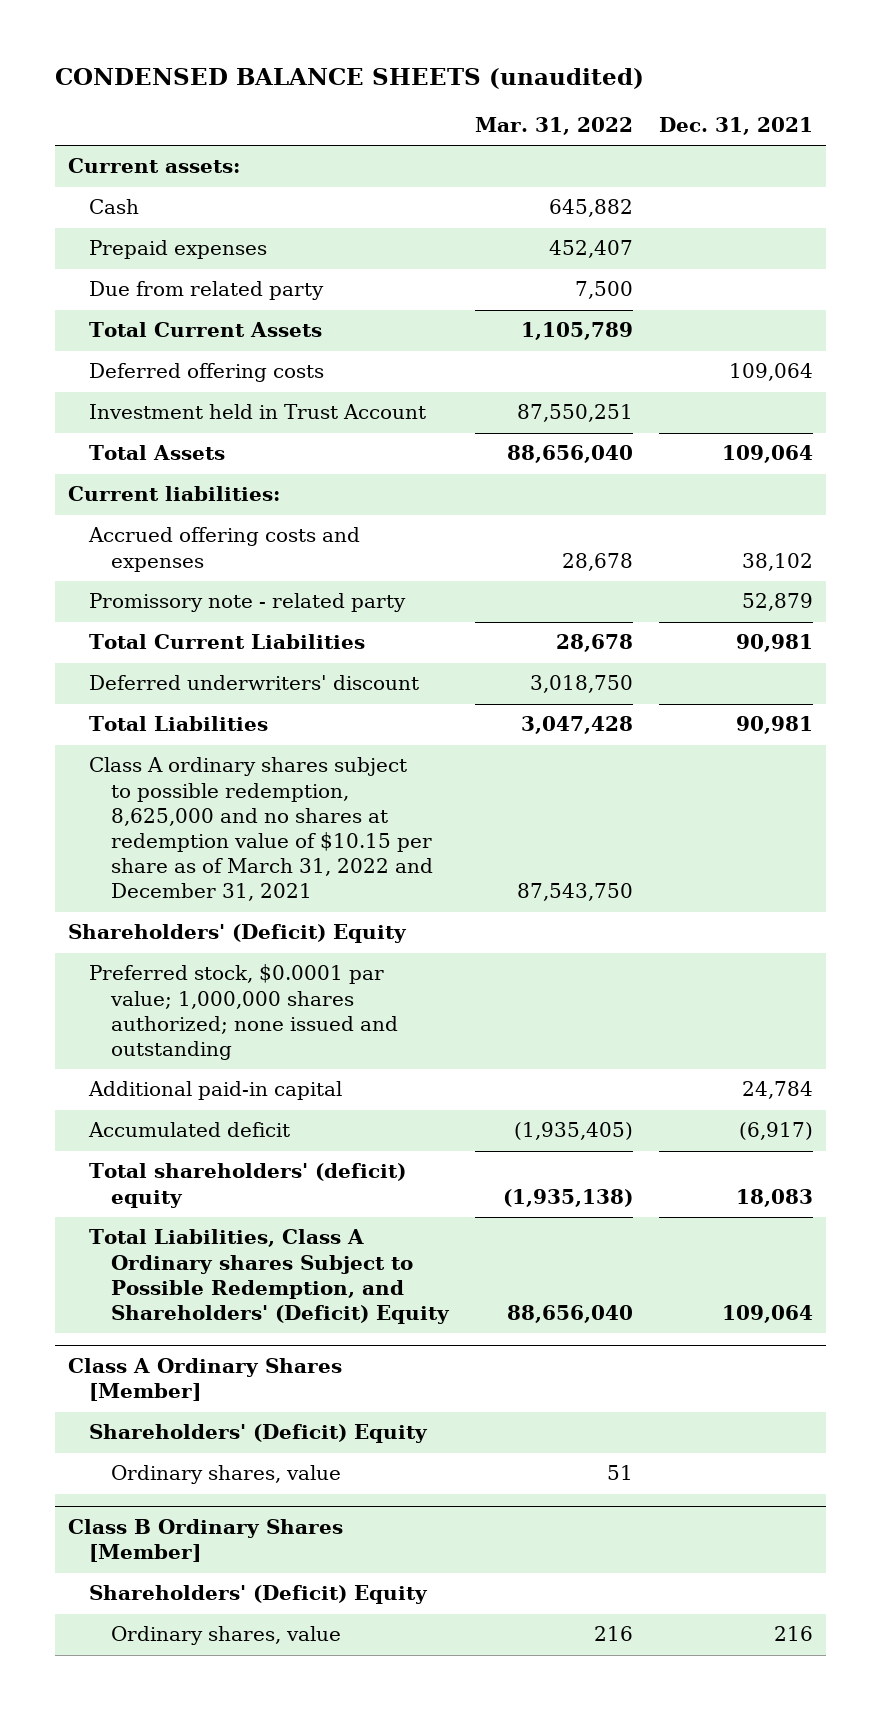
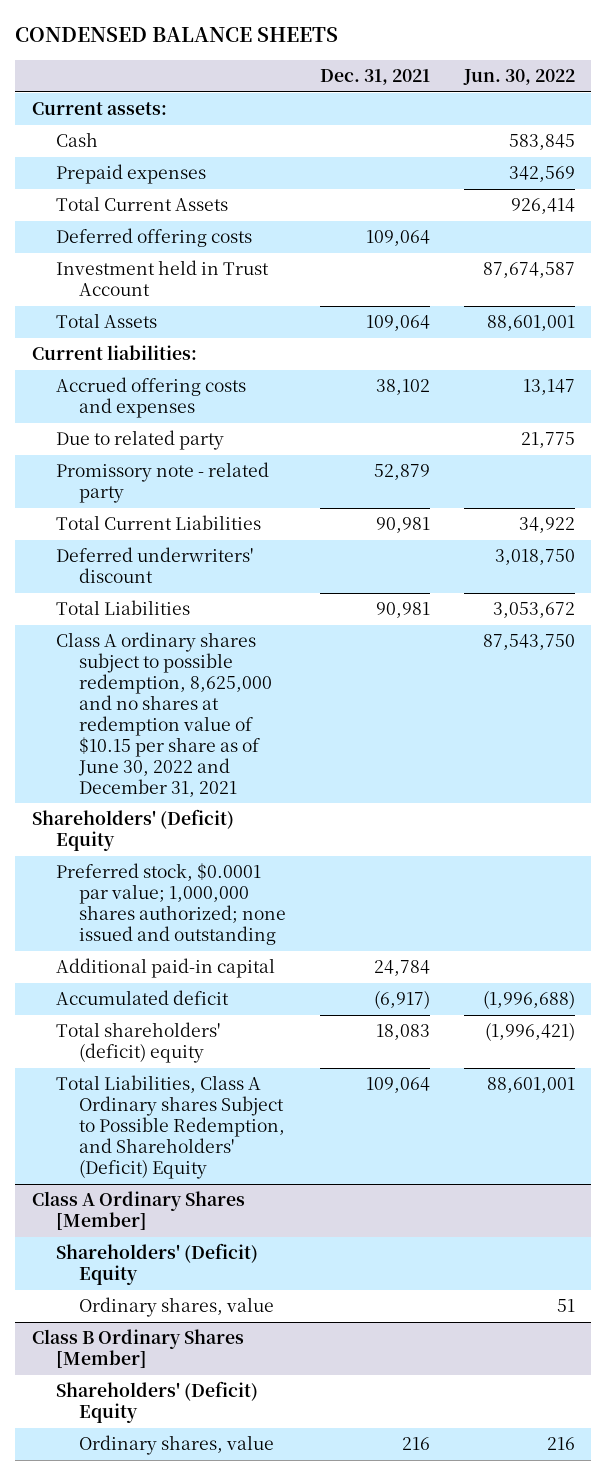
[54,68,644,90] CONDENSED BALANCE SHEETS (unaudited) -> [15,27,339,43] CONDENSED BALANCE SHEETS
[474,116,633,135] Mar. 31, 2022 -> none
none -> [462,69,575,86] Jun. 30, 2022
[89,281,325,301] Due from related party -> none
none -> [55,430,224,451] Due to related party
[89,757,433,902] Class A ordinary shares subject to possible redemption, 8,625,000 and no shares at redemption value of $10.15 per share as of March 31, 2022 and December 31, 2021 -> [55,632,273,797] Class A ordinary shares subject to possible redemption, 8,625,000 and no shares at redemption value of $10.15 per share as of June 30, 2022 and December 31, 2021

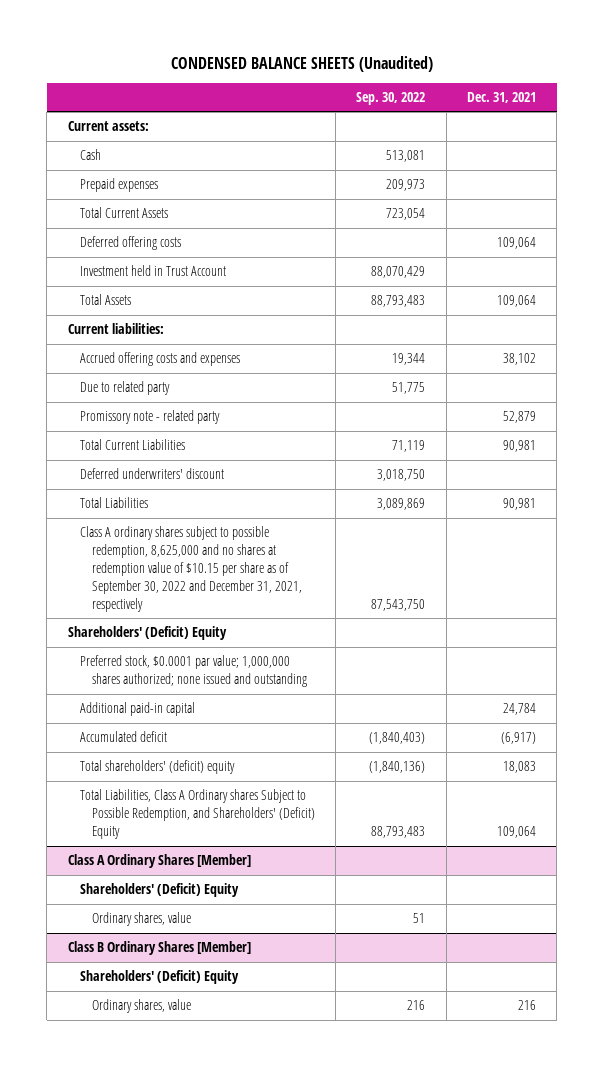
[15,27,339,43] CONDENSED BALANCE SHEETS -> [170,55,433,72] CONDENSED BALANCE SHEETS (Unaudited)
[462,69,575,86] Jun. 30, 2022 -> none
none -> [356,91,426,105] Sep. 30, 2022
[55,632,273,797] Class A ordinary shares subject to possible redemption, 8,625,000 and no shares at redemption value of $10.15 per share as of June 30, 2022 and December 31, 2021 -> [79,526,302,613] Class A ordinary shares subject to possible redemption, 8,625,000 and no shares at redemption value of $10.15 per share as of September 30, 2022 and December 31, 2021, respectively

